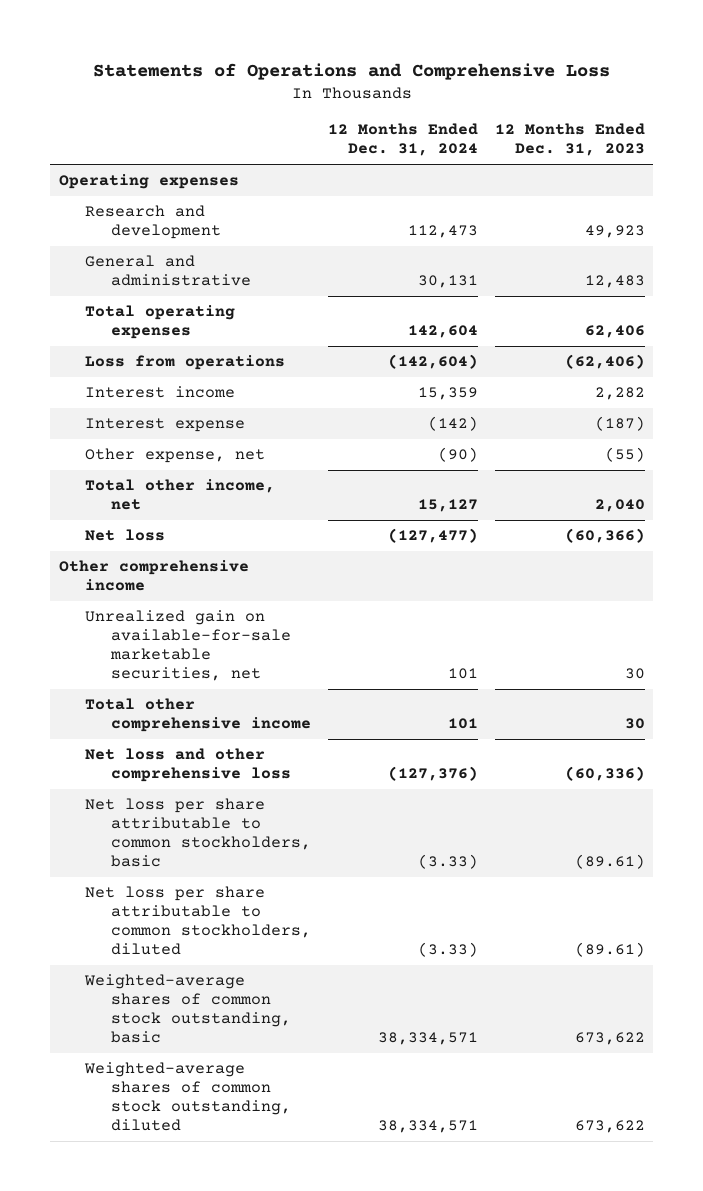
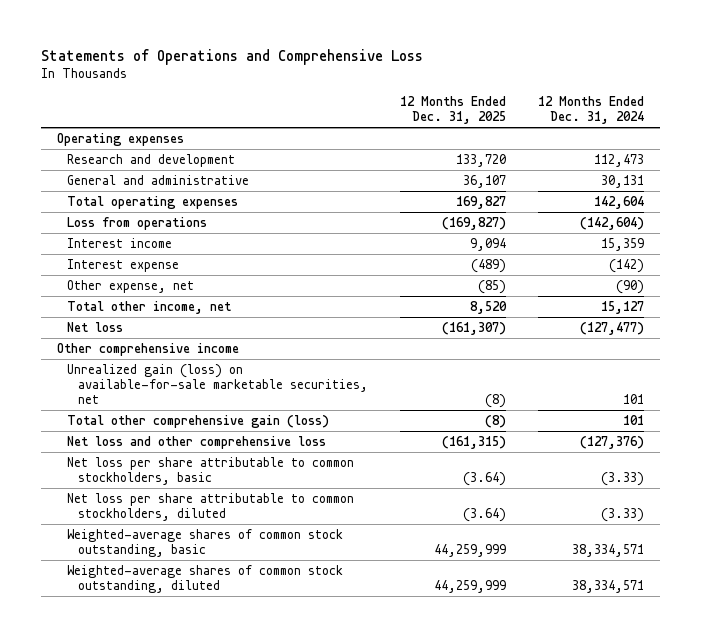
[494,123,645,157] 12 Months Ended Dec. 31, 2023 -> none
none -> [399,95,506,124] 12 Months Ended Dec. 31, 2025
[84,610,291,682] Unrealized gain on available-for-sale marketable securities, net -> [67,364,368,404] Unrealized gain (loss) on available-for-sale marketable securities, net
[84,698,311,733] Total other comprehensive income -> [67,415,330,429] Total other comprehensive gain (loss)

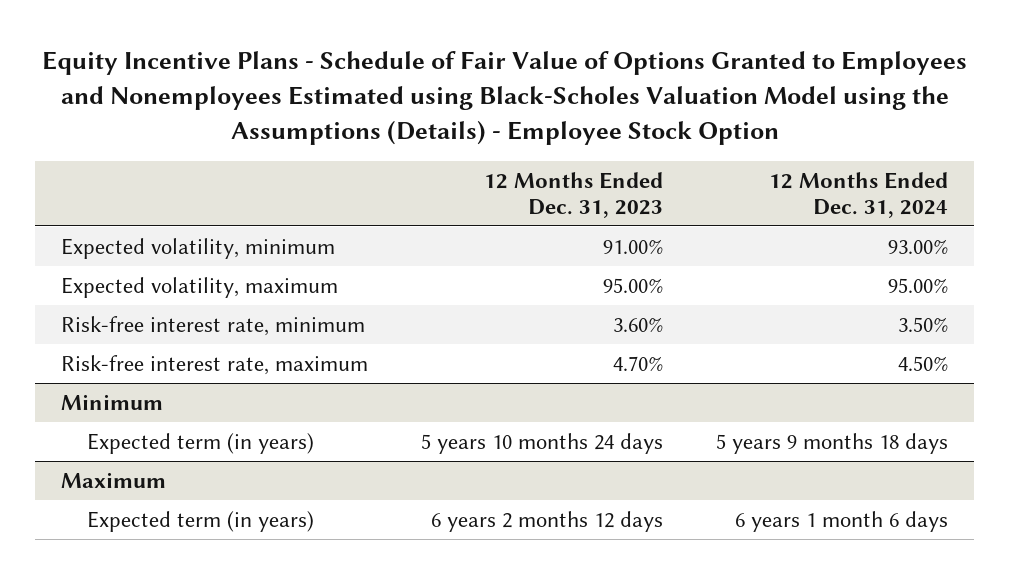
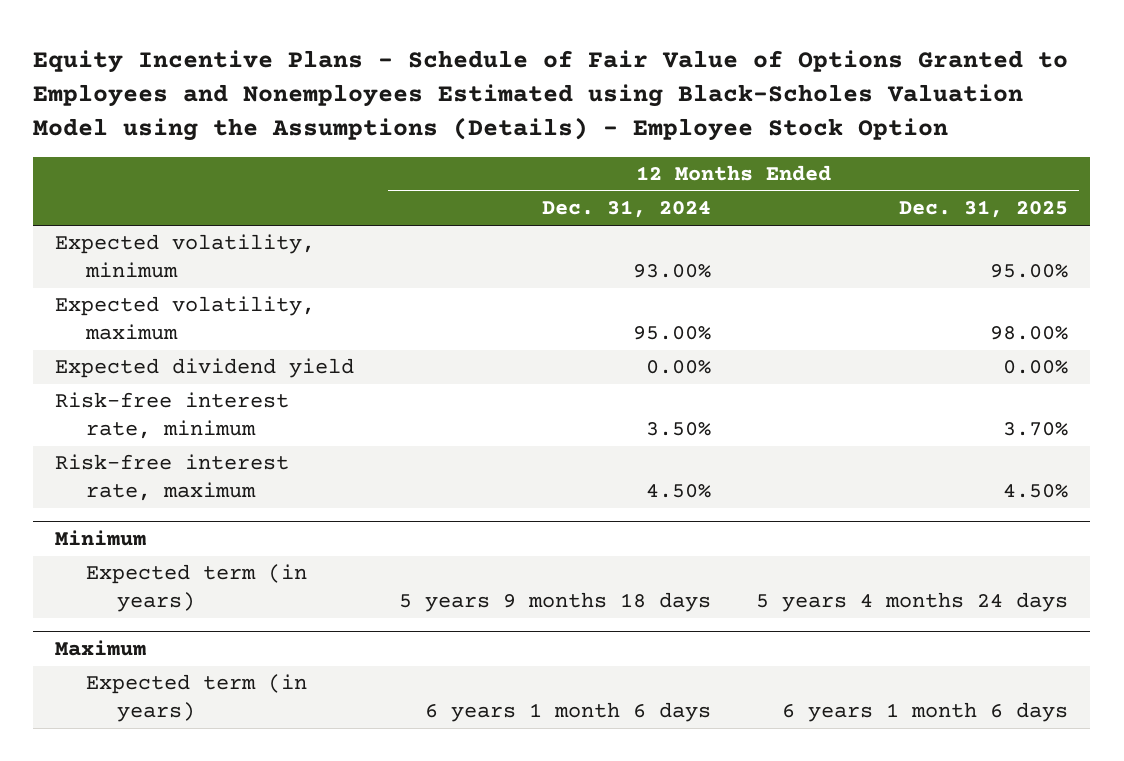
[484,171,664,218] 12 Months Ended Dec. 31, 2023 -> none
none -> [899,200,1069,219] Dec. 31, 2025
none -> [55,358,355,379] Expected dividend yield

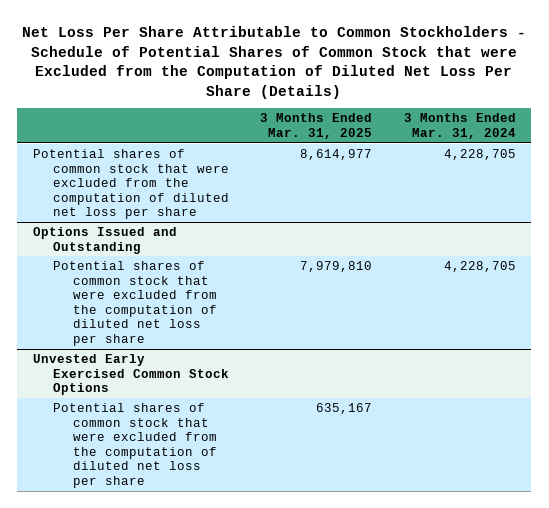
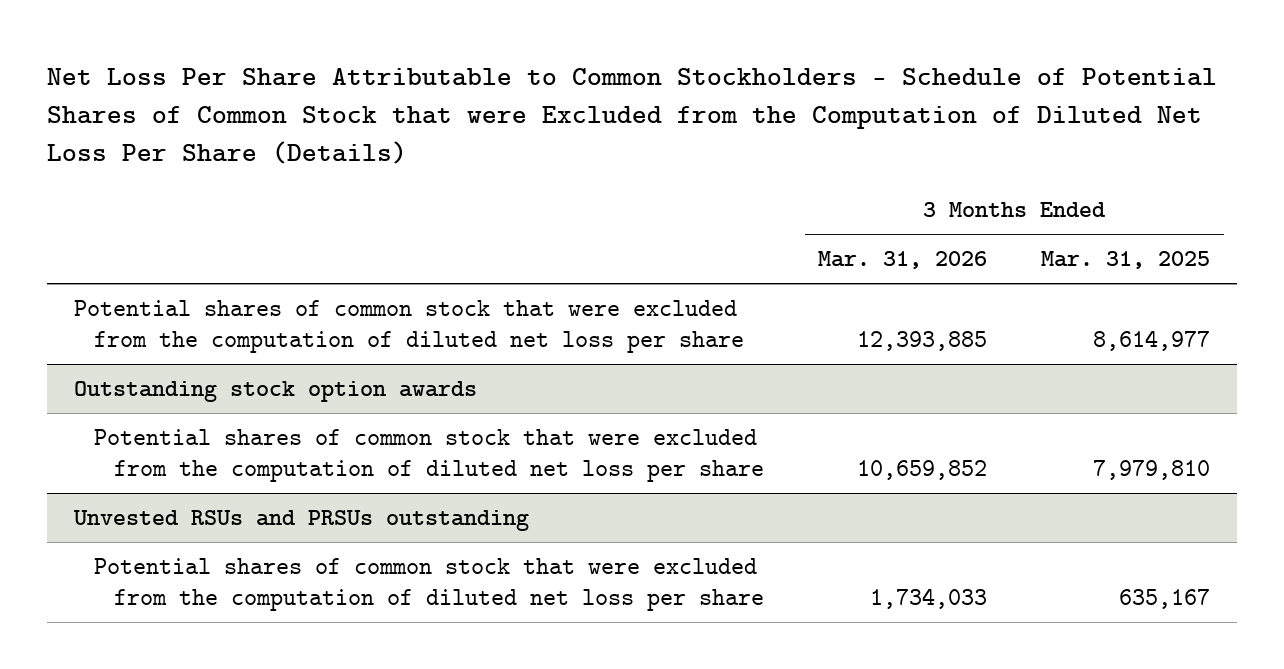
[403,113,516,140] 3 Months Ended Mar. 31, 2024 -> none
none -> [818,251,988,270] Mar. 31, 2026
[33,227,178,254] Options Issued and Outstanding -> [73,381,477,403] Outstanding stock option awards
[33,354,229,396] Unvested Early Exercised Common Stock Options -> none
none -> [72,510,529,532] Unvested RSUs and PRSUs outstanding

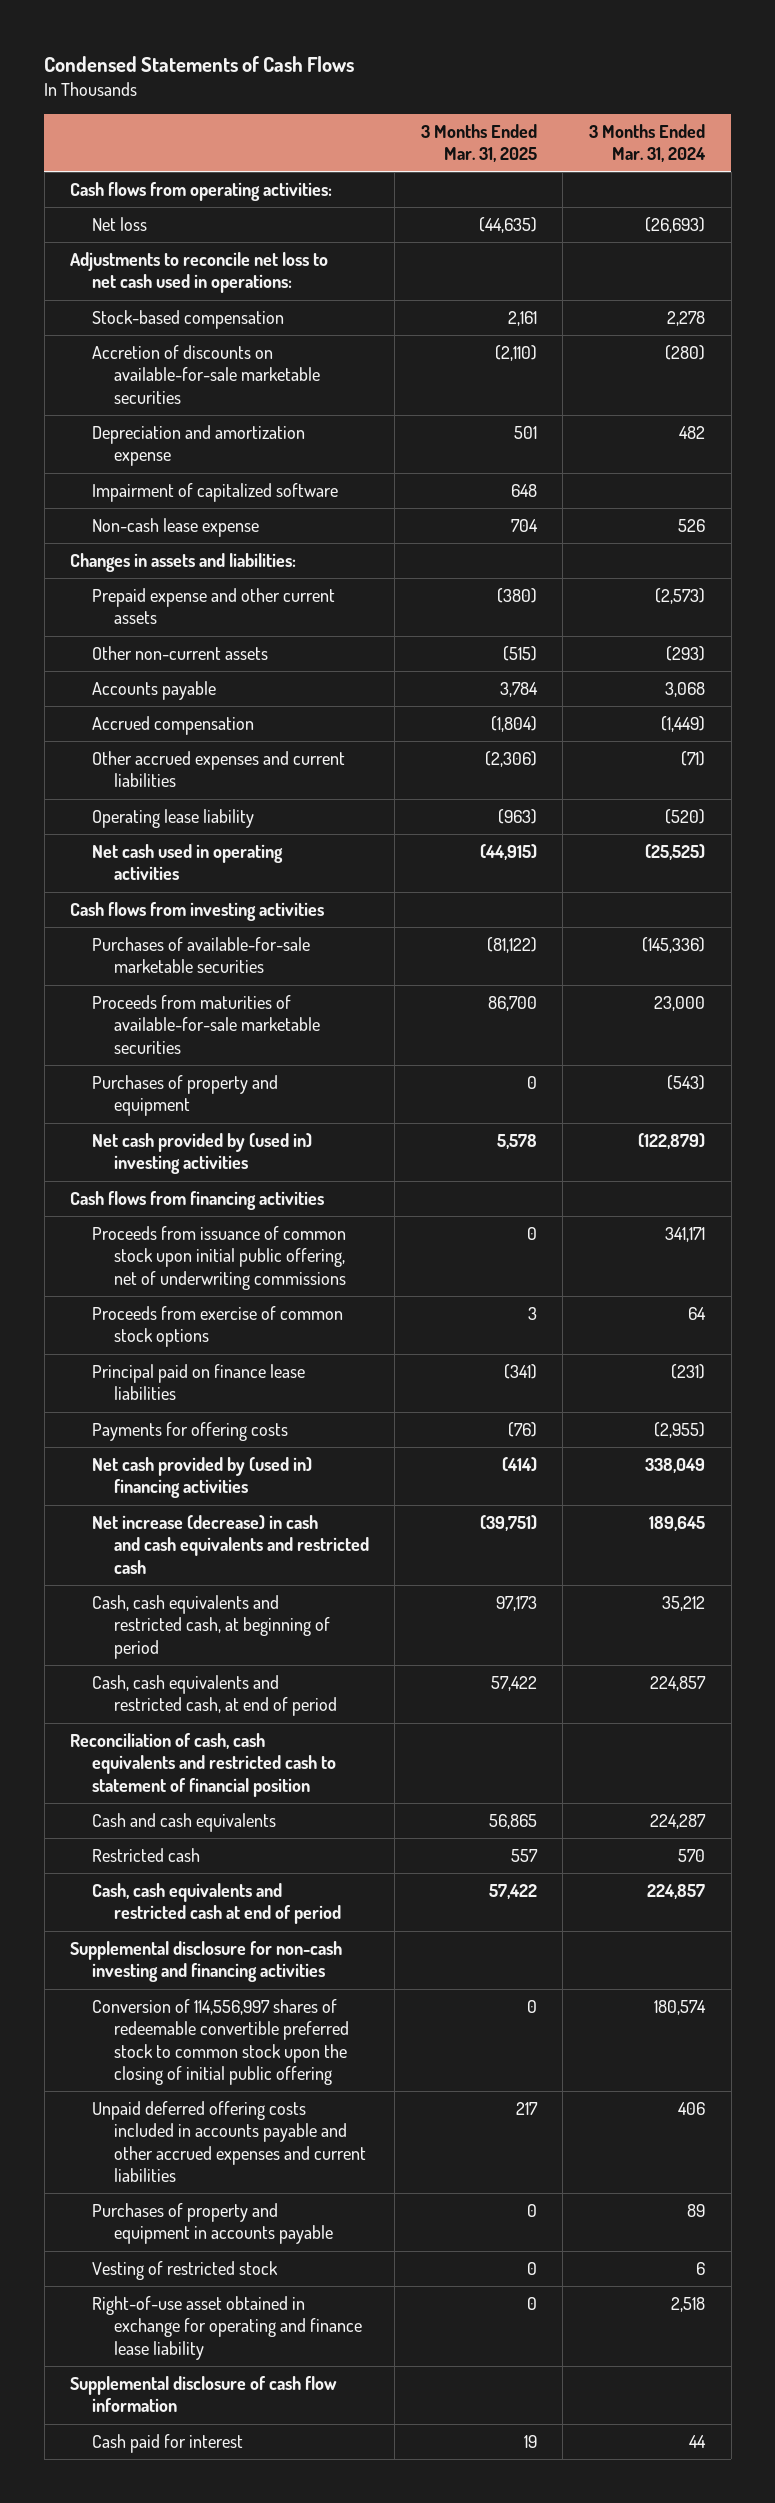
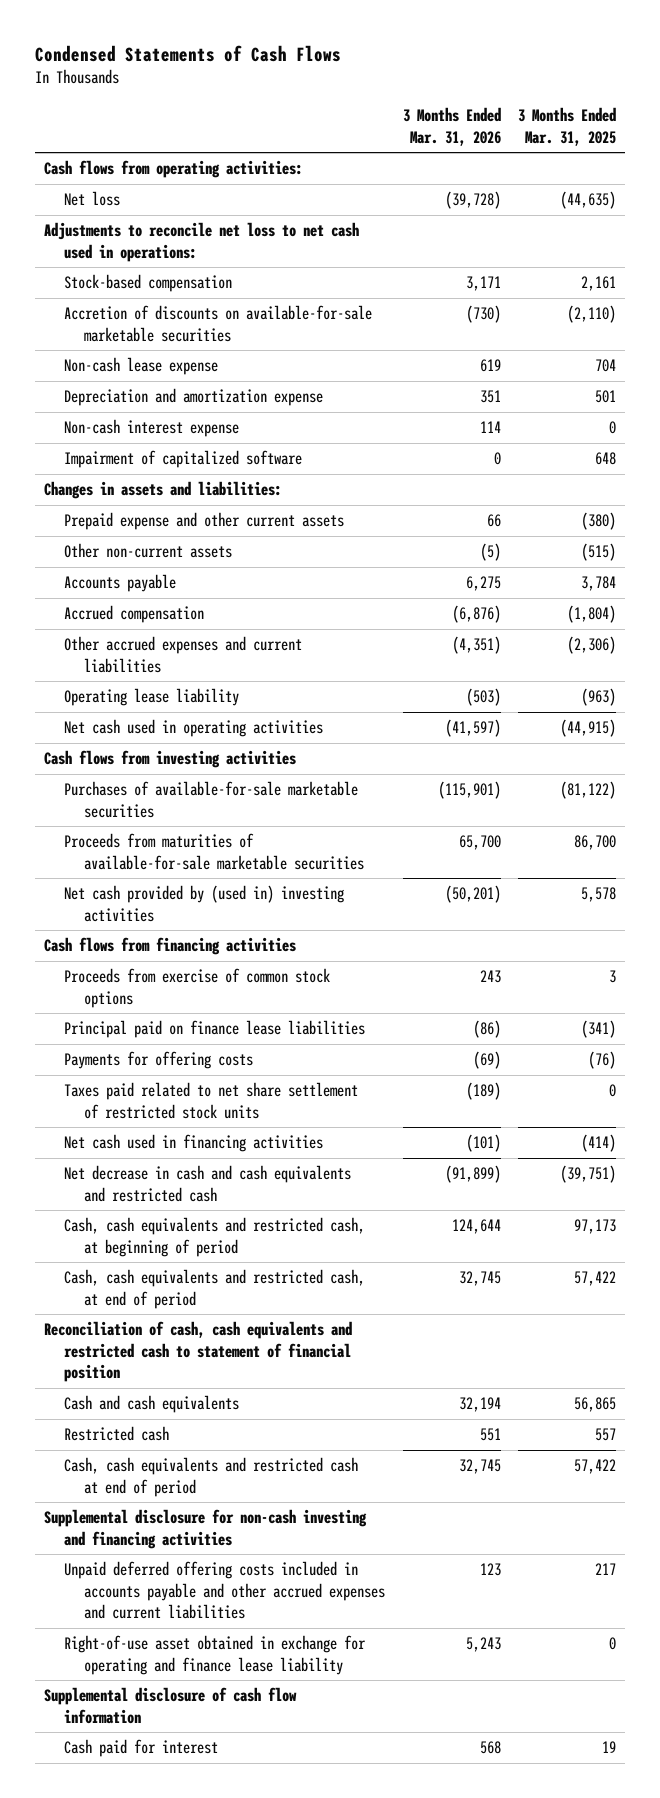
[588,123,706,163] 3 Months Ended Mar. 31, 2024 -> none
none -> [402,107,501,146] 3 Months Ended Mar. 31, 2026
[91,518,259,538] Non-cash lease expense -> [64,357,219,376] Non-cash lease expense
none -> [64,419,240,438] Non-cash interest expense
[91,1075,278,1117] Purchases of property and equipment -> none
[91,1226,346,1290] Proceeds from issuance of common stock upon initial public offering, net of underwriting commissions -> none
none -> [64,1082,359,1119] Taxes paid related to net share settlement of restricted stock units
[91,1457,312,1499] Net cash provided by (used in) financing activities -> [64,1134,324,1153] Net cash used in financing activities
[91,1515,369,1574] Net increase (decrease) in cash and cash equivalents and restricted cash -> [64,1165,352,1202] Net decrease in cash and cash equivalents and restricted cash
[91,1999,349,2086] Conversion of 114,556,997 shares of redeemable convertible preferred stock to common stock upon the closing of initial public offering -> none
[91,2203,333,2245] Purchases of property and equipment in accounts payable -> none
[91,2261,278,2281] Vesting of restricted stock -> none

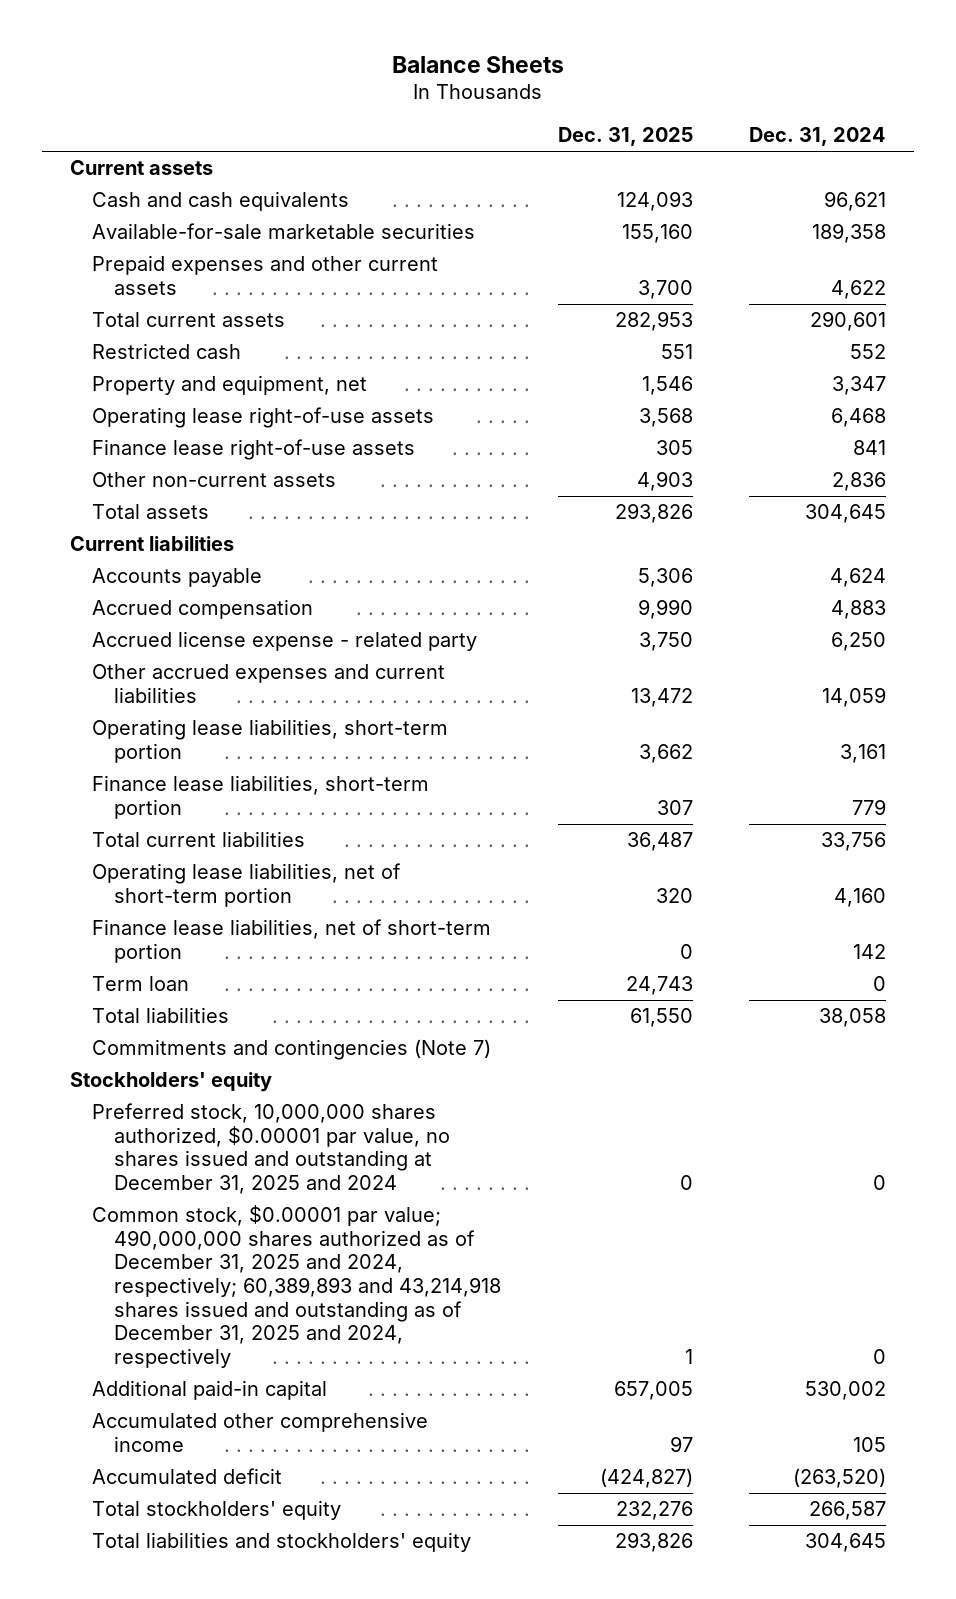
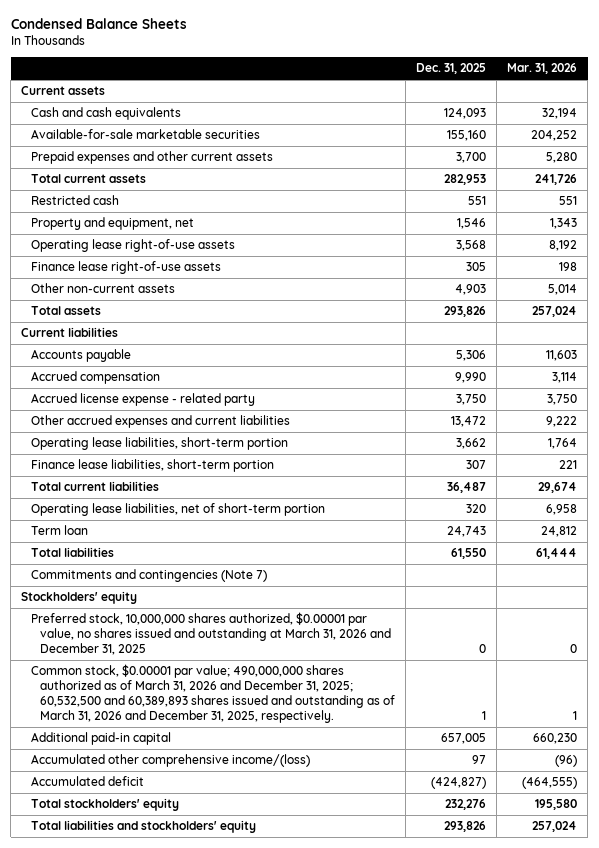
[392,55,565,73] Balance Sheets -> [10,18,187,30] Condensed Balance Sheets
[749,127,887,147] Dec. 31, 2024 -> none
none -> [507,63,578,75] Mar. 31, 2026
[92,919,492,963] Finance lease liabilities, net of short-term portion -> none
[92,1103,451,1195] Preferred stock, 10,000,000 shares authorized, $0.00001 par value, no shares issued and outstanding at December 31, 2025 and 2024 -> [30,612,392,656] Preferred stock, 10,000,000 shares authorized, $0.00001 par value, no shares issued and outstanding at March 31, 2026 and December 31, 2025
[92,1205,502,1368] Common stock, $0.00001 par value; 490,000,000 shares authorized as of December 31, 2025 and 2024, respectively; 60,389,893 and 43,214,918 shares issued and outstanding as of December 31, 2025 and 2024, respectively -> [30,664,396,724] Common stock, $0.00001 par value; 490,000,000 shares authorized as of March 31, 2026 and December 31, 2025; 60,532,500 and 60,389,893 shares issued and outstanding as of March 31, 2026 and December 31, 2025, respectively.
[92,1412,429,1452] Accumulated other comprehensive income -> [30,754,310,768] Accumulated other comprehensive income/(loss)

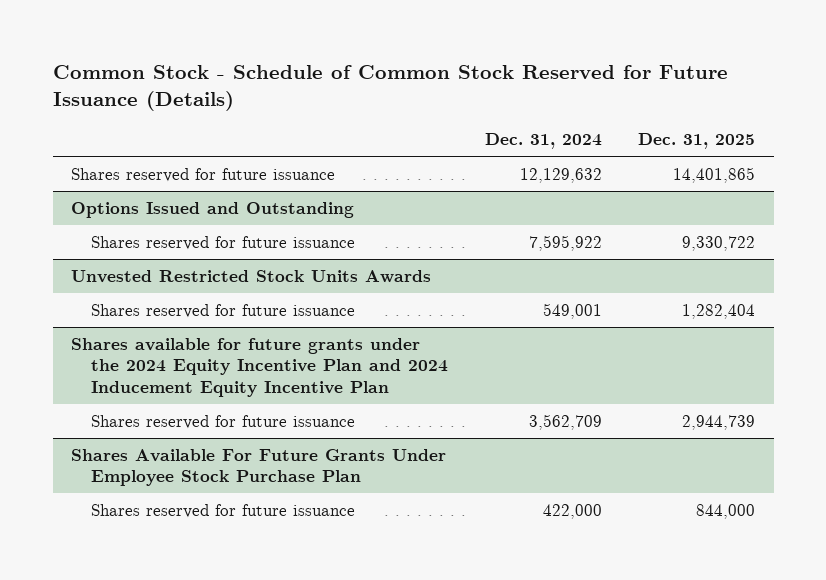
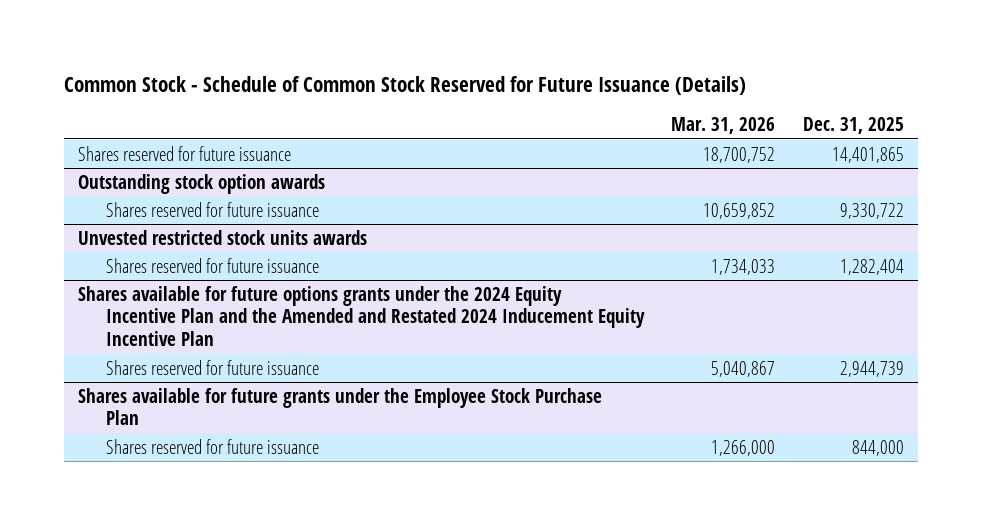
[484,133,602,150] Dec. 31, 2024 -> none
none -> [671,117,776,135] Mar. 31, 2026
[71,201,355,218] Options Issued and Outstanding -> [77,173,325,194] Outstanding stock option awards
[71,269,432,283] Unvested Restricted Stock Units Awards -> [77,229,367,245] Unvested restricted stock units awards
[71,337,448,397] Shares available for future grants under the 2024 Equity Incentive Plan and 2024 Inducement Equity Incentive Plan -> [77,285,645,347] Shares available for future options grants under the 2024 Equity Incentive Plan and the Amended and Restated 2024 Inducement Equity Incentive Plan
[71,448,447,487] Shares Available For Future Grants Under Employee Stock Purchase Plan -> [77,387,602,426] Shares available for future grants under the Employee Stock Purchase Plan

